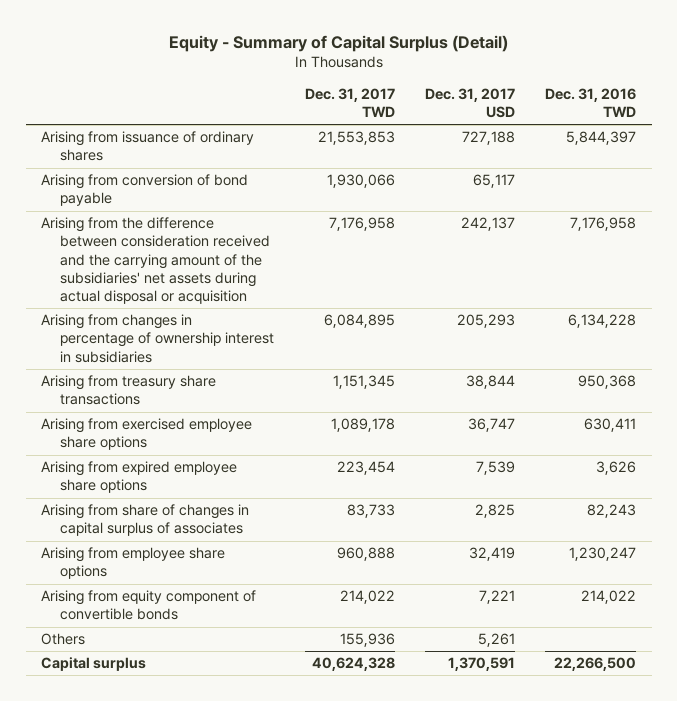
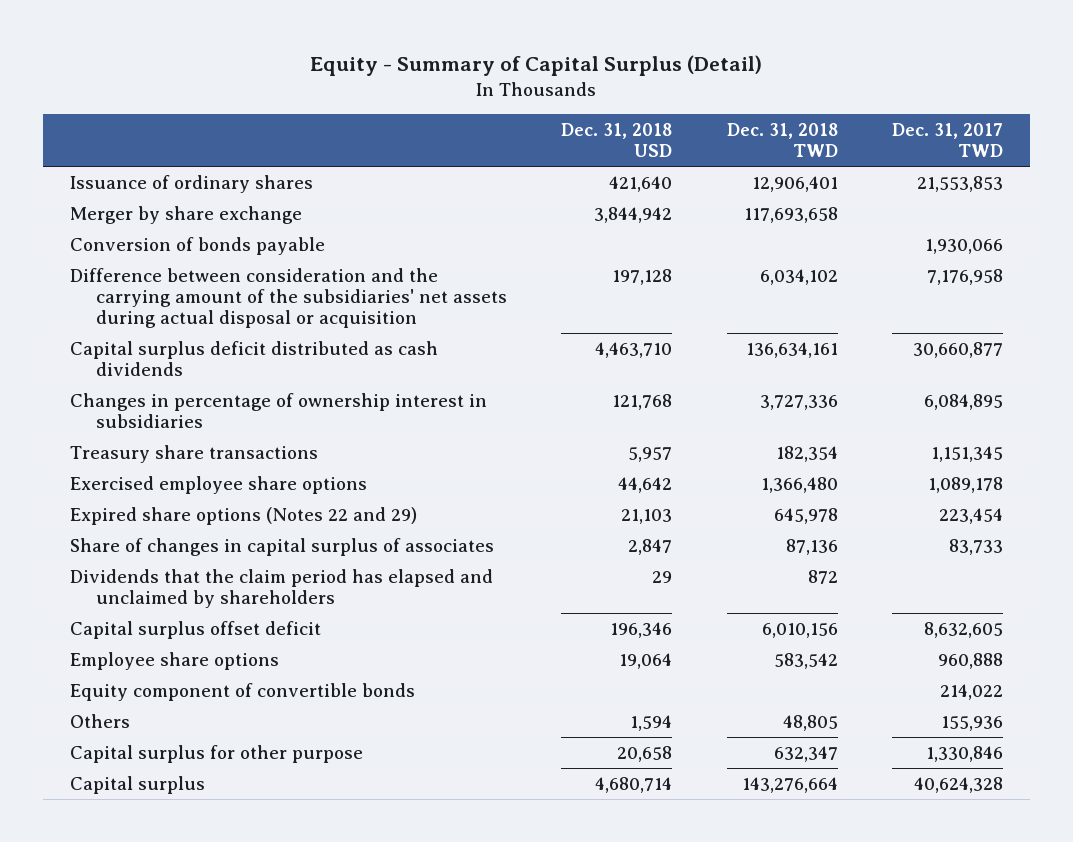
[425,87,516,119] Dec. 31, 2017 USD -> none
[545,87,637,118] Dec. 31, 2016 TWD -> none
none -> [561,123,673,158] Dec. 31, 2018 USD
none -> [726,123,838,158] Dec. 31, 2018 TWD
[40,131,254,162] Arising from issuance of ordinary shares -> [70,174,314,193] Issuance of ordinary shares
none -> [70,205,303,224] Merger by share exchange
[40,174,248,207] Arising from conversion of bond payable -> [70,236,326,255] Conversion of bonds payable
[40,217,271,305] Arising from the difference between consideration received and the carrying amount of the subsidiaries' net assets during actual disposal or acquisition -> [70,267,507,329] Difference between consideration and the carrying amount of the subsidiaries' net assets during actual disposal or acquisition
none -> [70,340,439,376] Capital surplus deficit distributed as cash dividends
[40,314,275,363] Arising from changes in percentage of ownership interest in subsidiaries -> [70,392,488,428] Changes in percentage of ownership interest in subsidiaries
[40,375,216,406] Arising from treasury share transactions -> [70,444,319,463] Treasury share transactions
[40,418,252,451] Arising from exercised employee share options -> [70,475,368,494] Exercised employee share options
[40,461,237,494] Arising from expired employee share options -> [70,506,418,525] Expired share options (Notes 22 and 29)
[40,504,249,537] Arising from share of changes in capital surplus of associates -> [70,537,495,556] Share of changes in capital surplus of associates
none -> [70,568,494,608] Dividends that the claim period has elapsed and unclaimed by shareholders
none -> [70,620,322,639] Capital surplus offset deficit
[40,547,225,580] Arising from employee share options -> [70,651,280,670] Employee share options
[40,590,256,621] Arising from equity component of convertible bonds -> [70,682,416,701] Equity component of convertible bonds
none -> [70,744,364,763] Capital surplus for other purpose

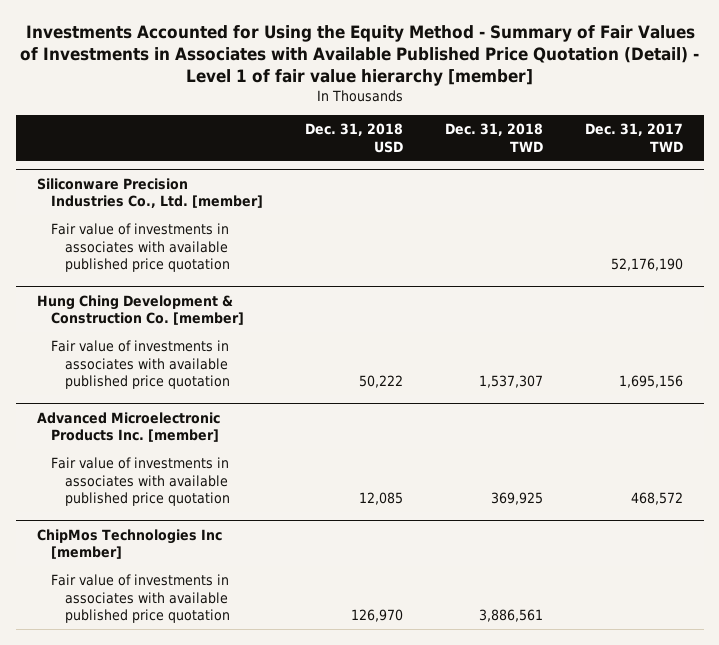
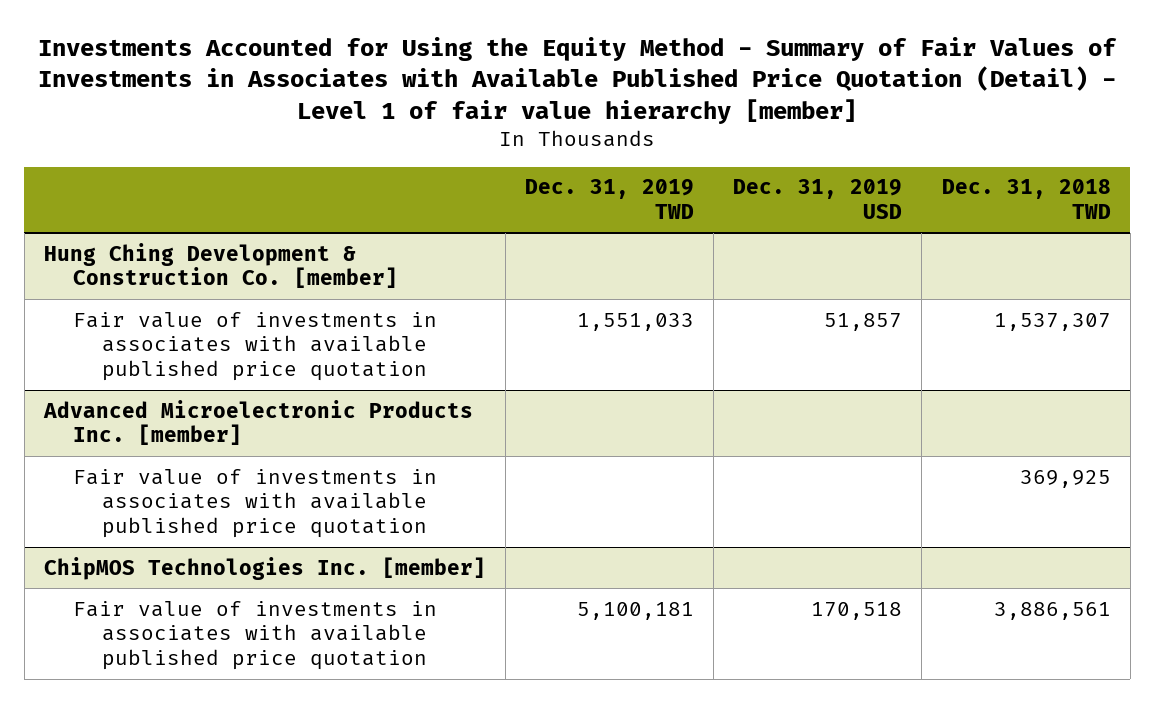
[304,123,403,153] Dec. 31, 2018 USD -> none
[584,123,683,152] Dec. 31, 2017 TWD -> none
none -> [525,179,695,220] Dec. 31, 2019 TWD
none -> [733,179,903,220] Dec. 31, 2019 USD
[36,177,264,209] Siliconware Precision Industries Co., Ltd. [member] -> none
[51,223,231,272] Fair value of investments in associates with available published price quotation -> none
[36,528,222,560] ChipMos Technologies Inc [member] -> [43,556,486,580] ChipMOS Technologies Inc. [member]

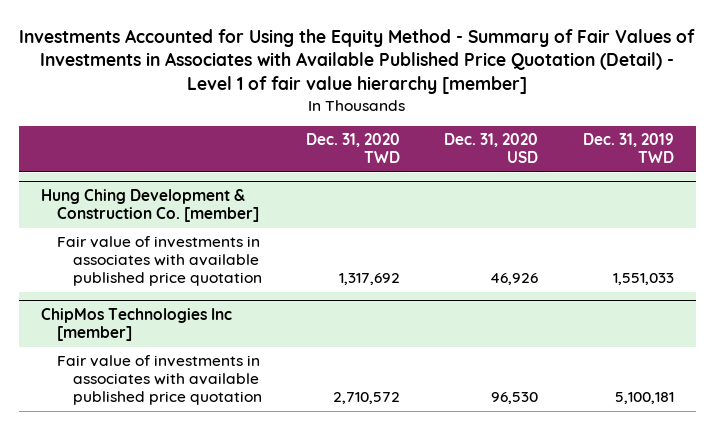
[733,179,903,220] Dec. 31, 2019 USD -> none
[941,179,1111,220] Dec. 31, 2018 TWD -> none
none -> [306,133,401,164] Dec. 31, 2020 TWD
none -> [444,133,539,164] Dec. 31, 2020 USD
[73,468,438,539] Fair value of investments in associates with available published price quotation -> none
[43,556,486,580] ChipMOS Technologies Inc. [member] -> none
[42,399,473,446] Advanced Microelectronic Products Inc. [member] -> [40,308,232,342] ChipMos Technologies Inc [member]

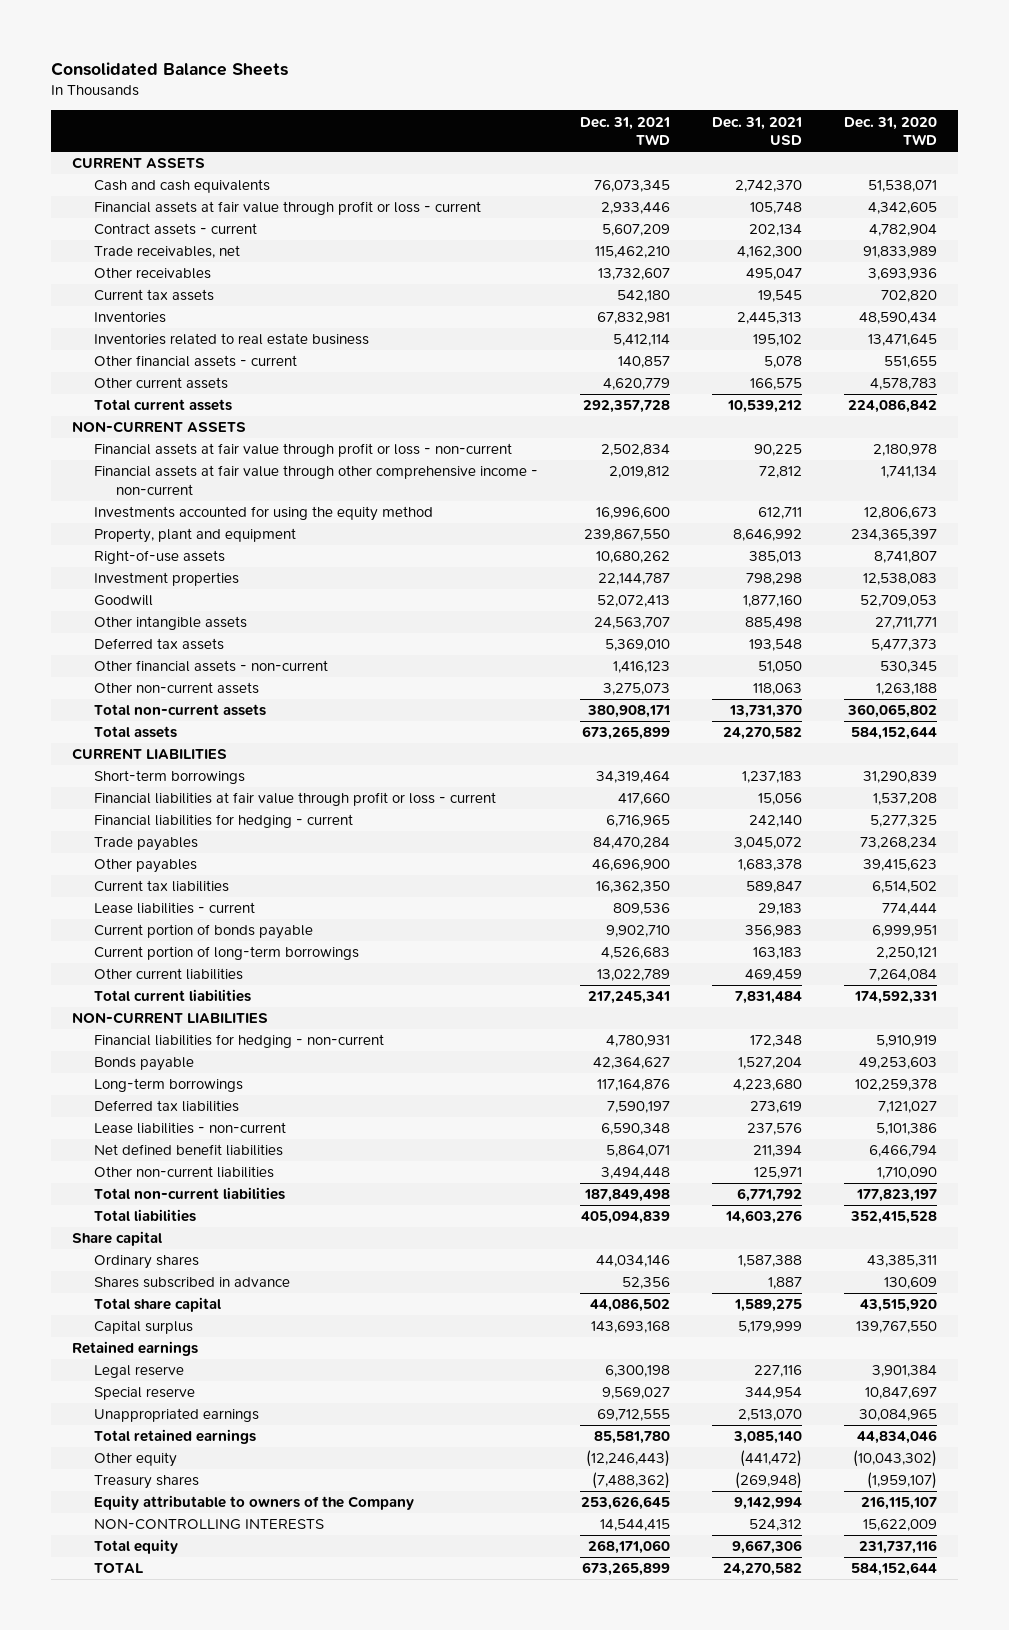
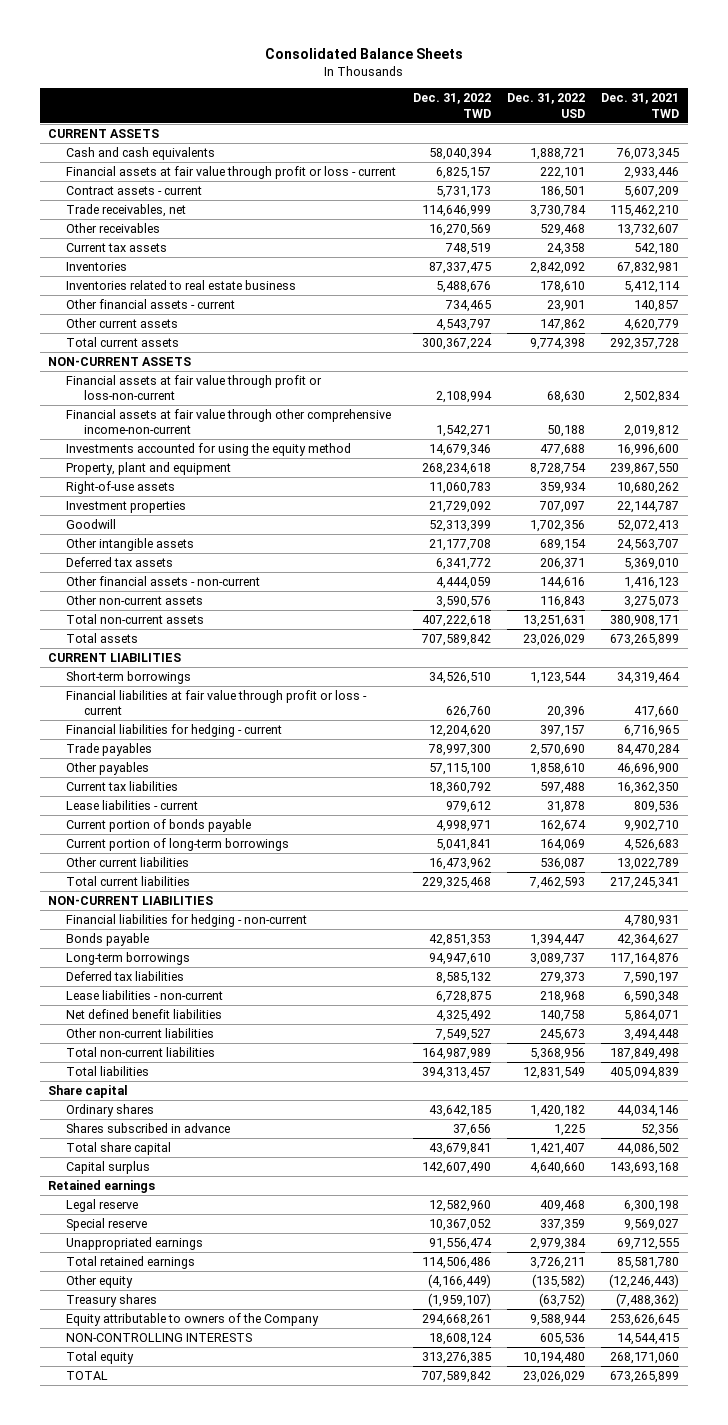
[712,116,803,146] Dec. 31, 2021 USD -> none
[844,116,938,146] Dec. 31, 2020 TWD -> none
none -> [412,93,491,118] Dec. 31, 2022 TWD
none -> [506,93,585,118] Dec. 31, 2022 USD
[94,443,513,458] Financial assets at fair value through profit or loss - non-current -> [66,374,323,401] Financial assets at fair value through profit or loss-non-current
[94,465,539,495] Financial assets at fair value through other comprehensive income - non-current -> [66,408,392,435] Financial assets at fair value through other comprehensive income-non-current

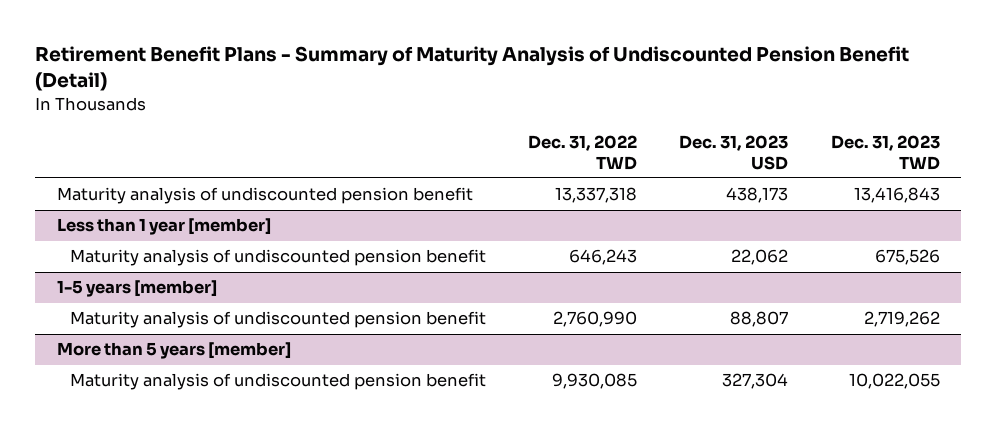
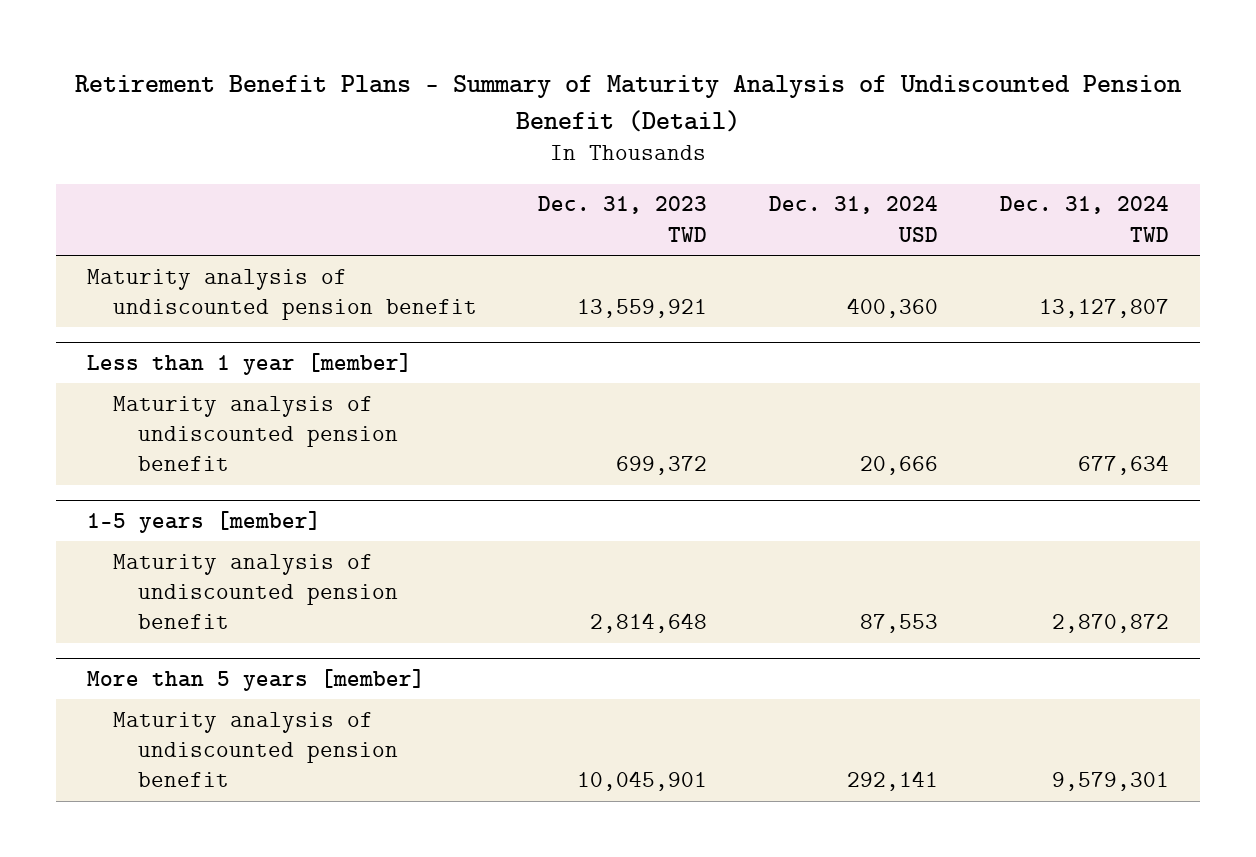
[528,135,638,170] Dec. 31, 2022 TWD -> none
[679,135,789,170] Dec. 31, 2023 USD -> none
none -> [769,196,939,242] Dec. 31, 2024 USD
none -> [1000,196,1170,242] Dec. 31, 2024 TWD
[853,187,940,204] 13,416,843 -> [577,299,708,319] 13,559,921
[874,249,940,266] 675,526 -> [616,456,708,476] 699,372
[863,311,940,328] 2,719,262 -> [590,613,708,634] 2,814,648
[848,373,940,390] 10,022,055 -> [577,771,708,792] 10,045,901

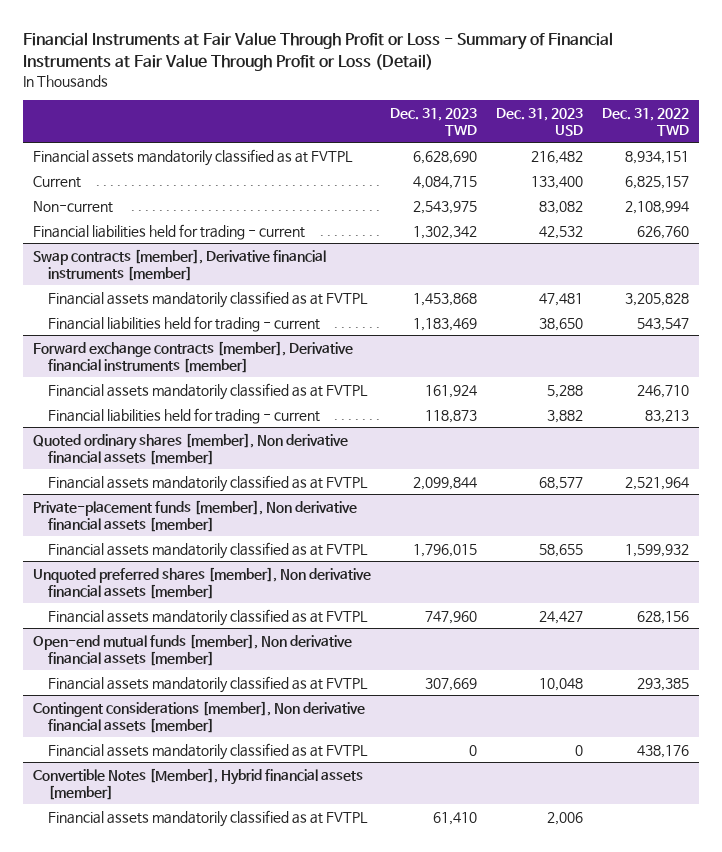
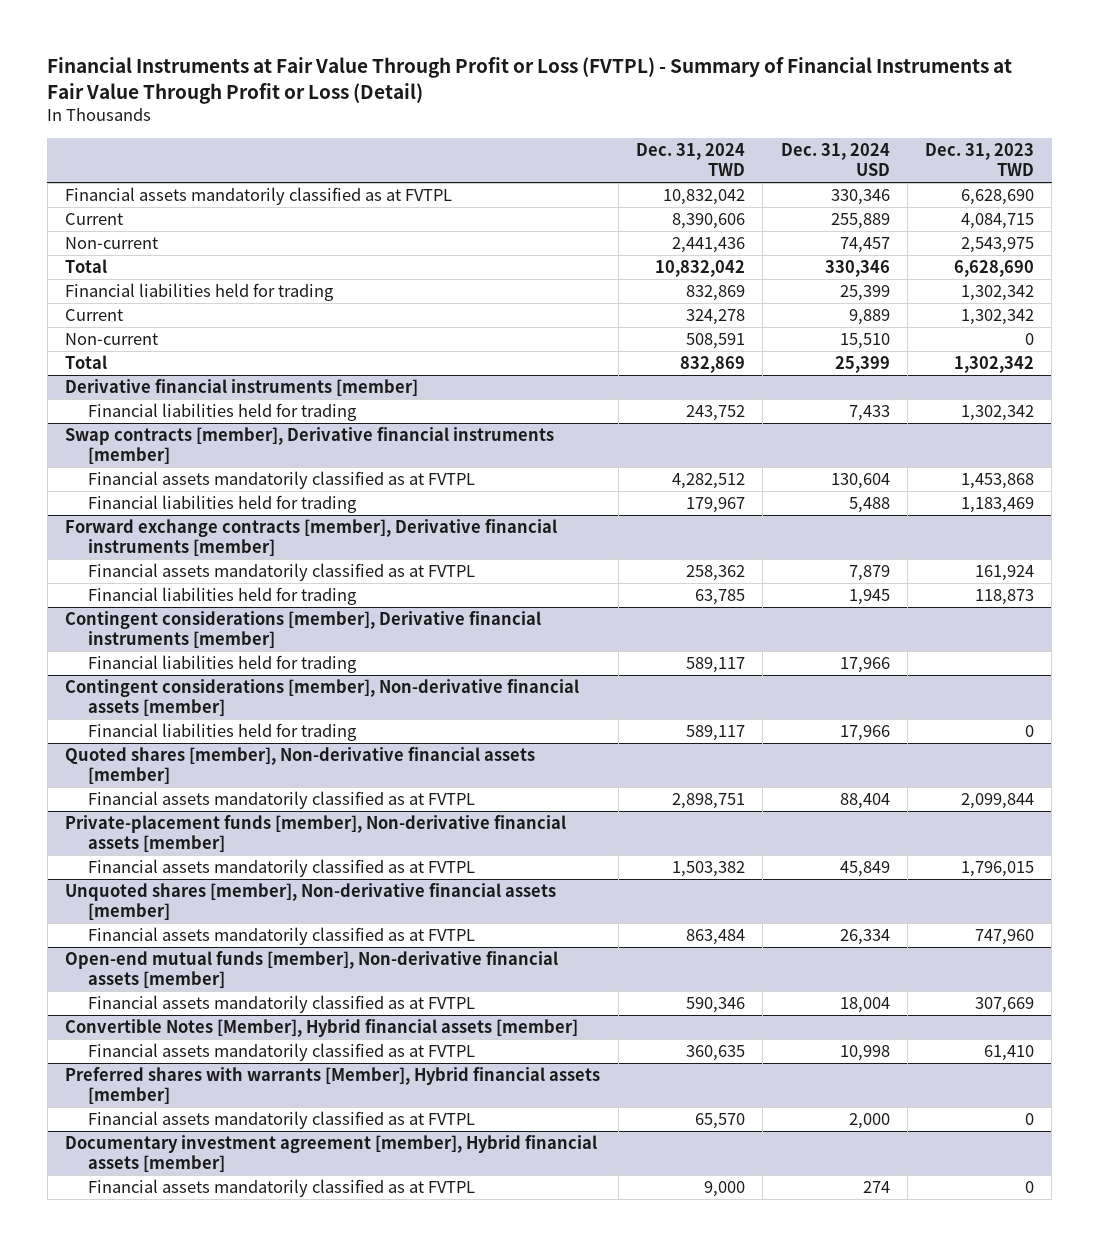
[23,32,614,72] Financial Instruments at Fair Value Through Profit or Loss - Summary of Financial Instruments at Fair Value Through Profit or Loss (Detail) -> [47,57,1013,104] Financial Instruments at Fair Value Through Profit or Loss (FVTPL) - Summary of Financial Instruments at Fair Value Through Profit or Loss (Detail)
[496,107,584,137] Dec. 31, 2023 USD -> none
[602,107,690,137] Dec. 31, 2022 TWD -> none
none -> [635,143,745,177] Dec. 31, 2024 TWD
none -> [780,143,890,177] Dec. 31, 2024 USD
none -> [65,259,108,274] Total
[32,223,305,240] Financial liabilities held for trading - current -> [65,283,335,302] Financial liabilities held for trading
none -> [65,309,124,322] Current
none -> [65,333,159,346] Non-current
none -> [65,355,108,370] Total
none -> [65,379,419,397] Derivative financial instruments [member]
none -> [87,403,357,422] Financial liabilities held for trading
[48,315,321,332] Financial liabilities held for trading - current -> [87,495,357,514] Financial liabilities held for trading
[48,407,321,424] Financial liabilities held for trading - current -> [87,587,357,606] Financial liabilities held for trading
none -> [65,611,542,649] Contingent considerations [member], Derivative financial instruments [member]
none -> [87,655,357,674] Financial liabilities held for trading
none -> [65,679,580,717] Contingent considerations [member], Non-derivative financial assets [member]
none -> [87,723,357,742] Financial liabilities held for trading
[32,432,348,465] Quoted ordinary shares [member], Non derivative financial assets [member] -> [65,747,536,785] Quoted shares [member], Non-derivative financial assets [member]
[32,499,357,532] Private-placement funds [member], Non derivative financial assets [member] -> [65,815,567,853] Private-placement funds [member], Non-derivative financial assets [member]
[32,566,371,599] Unquoted preferred shares [member], Non derivative financial assets [member] -> [65,883,557,921] Unquoted shares [member], Non-derivative financial assets [member]
[32,633,352,666] Open-end mutual funds [member], Non derivative financial assets [member] -> [65,951,559,989] Open-end mutual funds [member], Non-derivative financial assets [member]
[32,700,365,733] Contingent considerations [member], Non derivative financial assets [member] -> none
[48,742,369,760] Financial assets mandatorily classified as at FVTPL -> none
none -> [65,1067,601,1105] Preferred shares with warrants [Member], Hybrid financial assets [member]
none -> [87,1111,475,1130] Financial assets mandatorily classified as at FVTPL
none -> [65,1135,598,1173] Documentary investment agreement [member], Hybrid financial assets [member]
none -> [87,1179,475,1198] Financial assets mandatorily classified as at FVTPL

